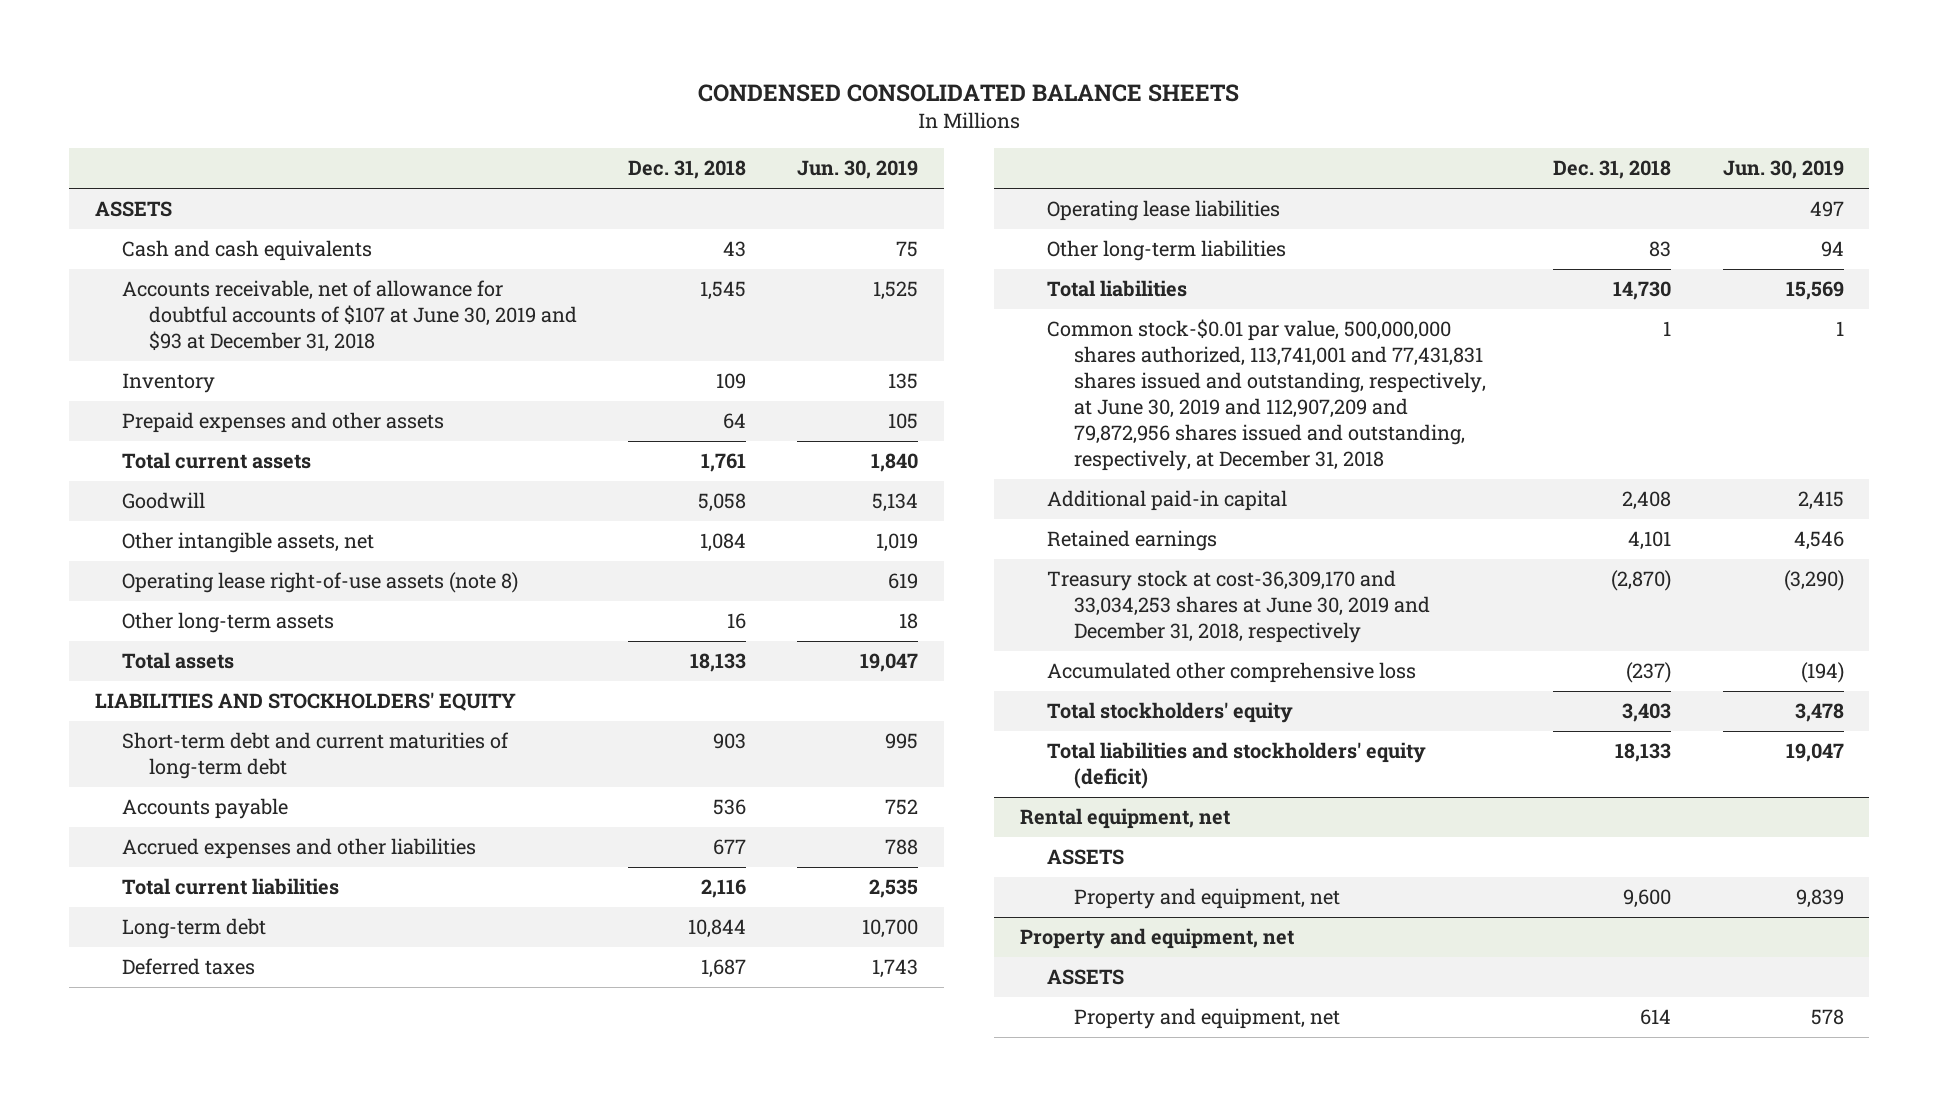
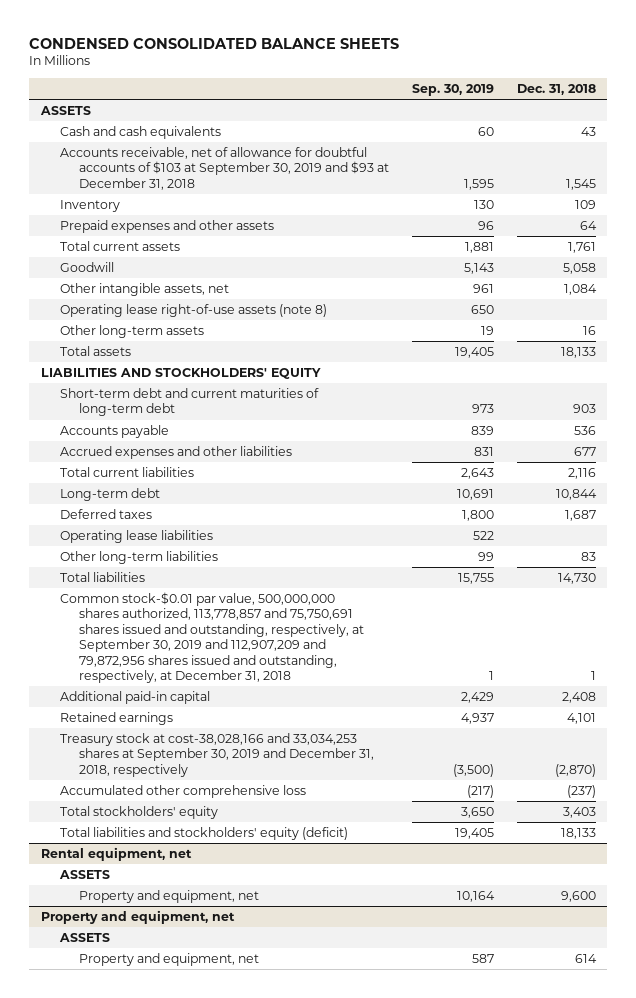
[797,160,919,180] Jun. 30, 2019 -> none
none -> [411,84,494,97] Sep. 30, 2019
[121,280,577,353] Accounts receivable, net of allowance for doubtful accounts of $107 at June 30, 2019 and $93 at December 31, 2018 -> [59,147,389,190] Accounts receivable, net of allowance for doubtful accounts of $103 at September 30, 2019 and $93 at December 31, 2018
[1046,319,1486,472] Common stock-$0.01 par value, 500,000,000 shares authorized, 113,741,001 and 77,431,831 shares issued and outstanding, respectively, at June 30, 2019 and 112,907,209 and 79,872,956 shares issued and outstanding, respectively, at December 31, 2018 -> [59,592,364,684] Common stock-$0.01 par value, 500,000,000 shares authorized, 113,778,857 and 75,750,691 shares issued and outstanding, respectively, at September 30, 2019 and 112,907,209 and 79,872,956 shares issued and outstanding, respectively, at December 31, 2018
[1046,570,1430,644] Treasury stock at cost-36,309,170 and 33,034,253 shares at June 30, 2019 and December 31, 2018, respectively -> [59,733,374,777] Treasury stock at cost-38,028,166 and 33,034,253 shares at September 30, 2019 and December 31, 2018, respectively

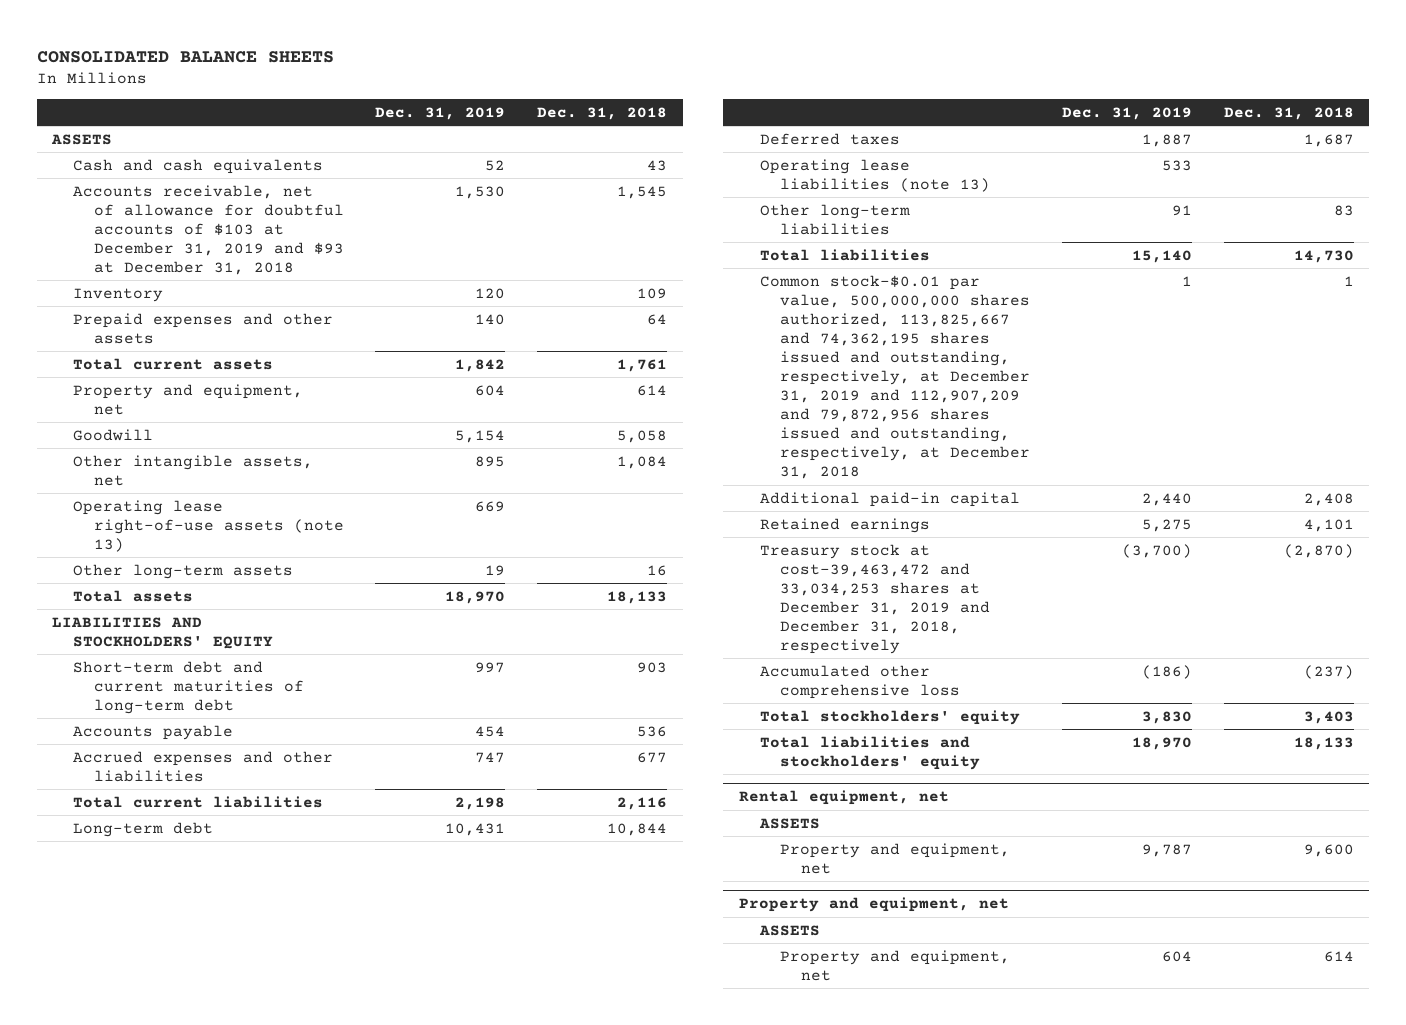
[29,37,400,49] CONDENSED CONSOLIDATED BALANCE SHEETS -> [36,50,334,63] CONSOLIDATED BALANCE SHEETS
[411,84,494,97] Sep. 30, 2019 -> none
none -> [375,107,506,121] Dec. 31, 2019
[59,147,389,190] Accounts receivable, net of allowance for doubtful accounts of $103 at September 30, 2019 and $93 at December 31, 2018 -> [73,184,344,275] Accounts receivable, net of allowance for doubtful accounts of $103 at December 31, 2019 and $93 at December 31, 2018
none -> [73,383,304,415] Property and equipment, net
[59,304,327,318] Operating lease right-of-use assets (note 8) -> [73,499,344,552] Operating lease right-of-use assets (note 13)
[59,530,213,544] Operating lease liabilities -> [759,158,991,192] Operating lease liabilities (note 13)
[59,592,364,684] Common stock-$0.01 par value, 500,000,000 shares authorized, 113,778,857 and 75,750,691 shares issued and outstanding, respectively, at September 30, 2019 and 112,907,209 and 79,872,956 shares issued and outstanding, respectively, at December 31, 2018 -> [759,274,1031,480] Common stock-$0.01 par value, 500,000,000 shares authorized, 113,825,667 and 74,362,195 shares issued and outstanding, respectively, at December 31, 2019 and 112,907,209 and 79,872,956 shares issued and outstanding, respectively, at December 31, 2018
[59,733,374,777] Treasury stock at cost-38,028,166 and 33,034,253 shares at September 30, 2019 and December 31, 2018, respectively -> [759,543,991,654] Treasury stock at cost-39,463,472 and 33,034,253 shares at December 31, 2019 and December 31, 2018, respectively
[59,827,348,841] Total liabilities and stockholders' equity (deficit) -> [759,735,981,770] Total liabilities and stockholders' equity

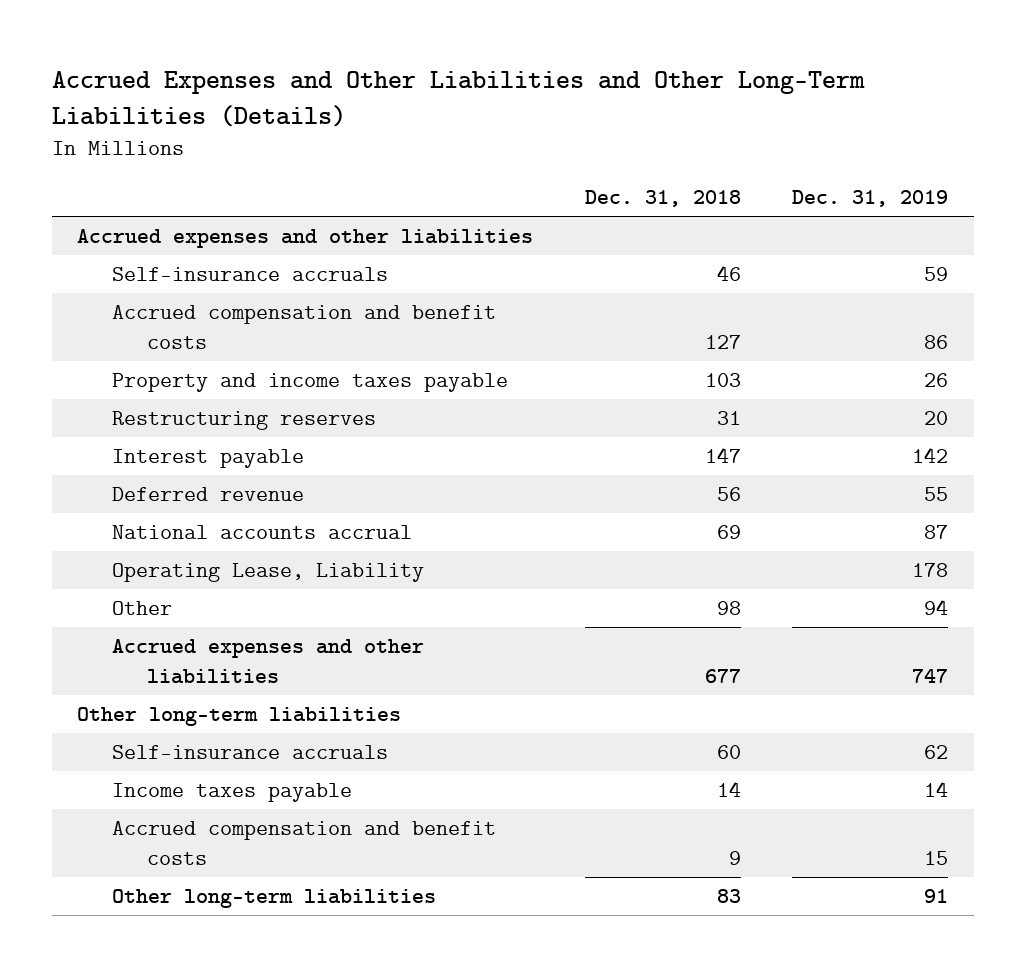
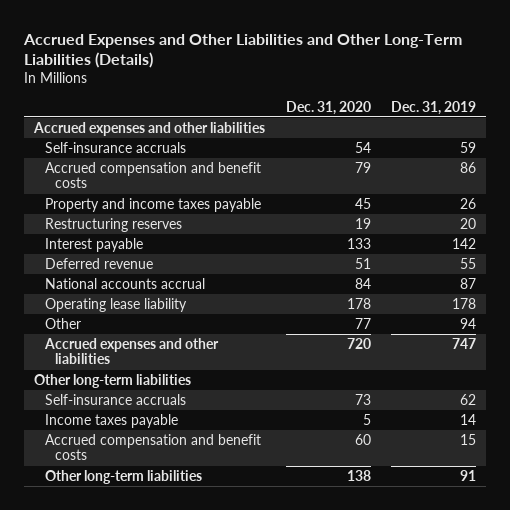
[584,190,741,208] Dec. 31, 2018 -> none
none -> [285,100,371,115] Dec. 31, 2020
[112,563,425,583] Operating Lease, Liability -> [44,297,187,312] Operating lease liability

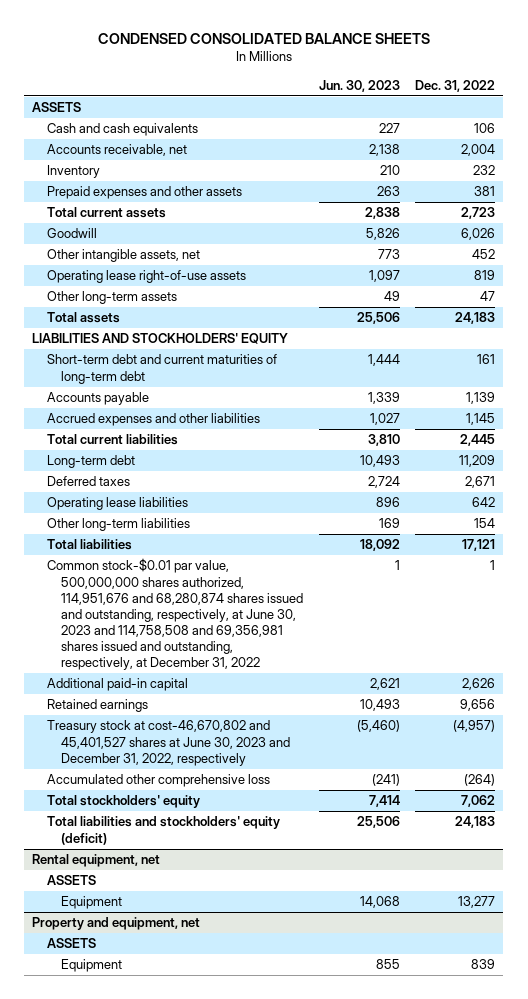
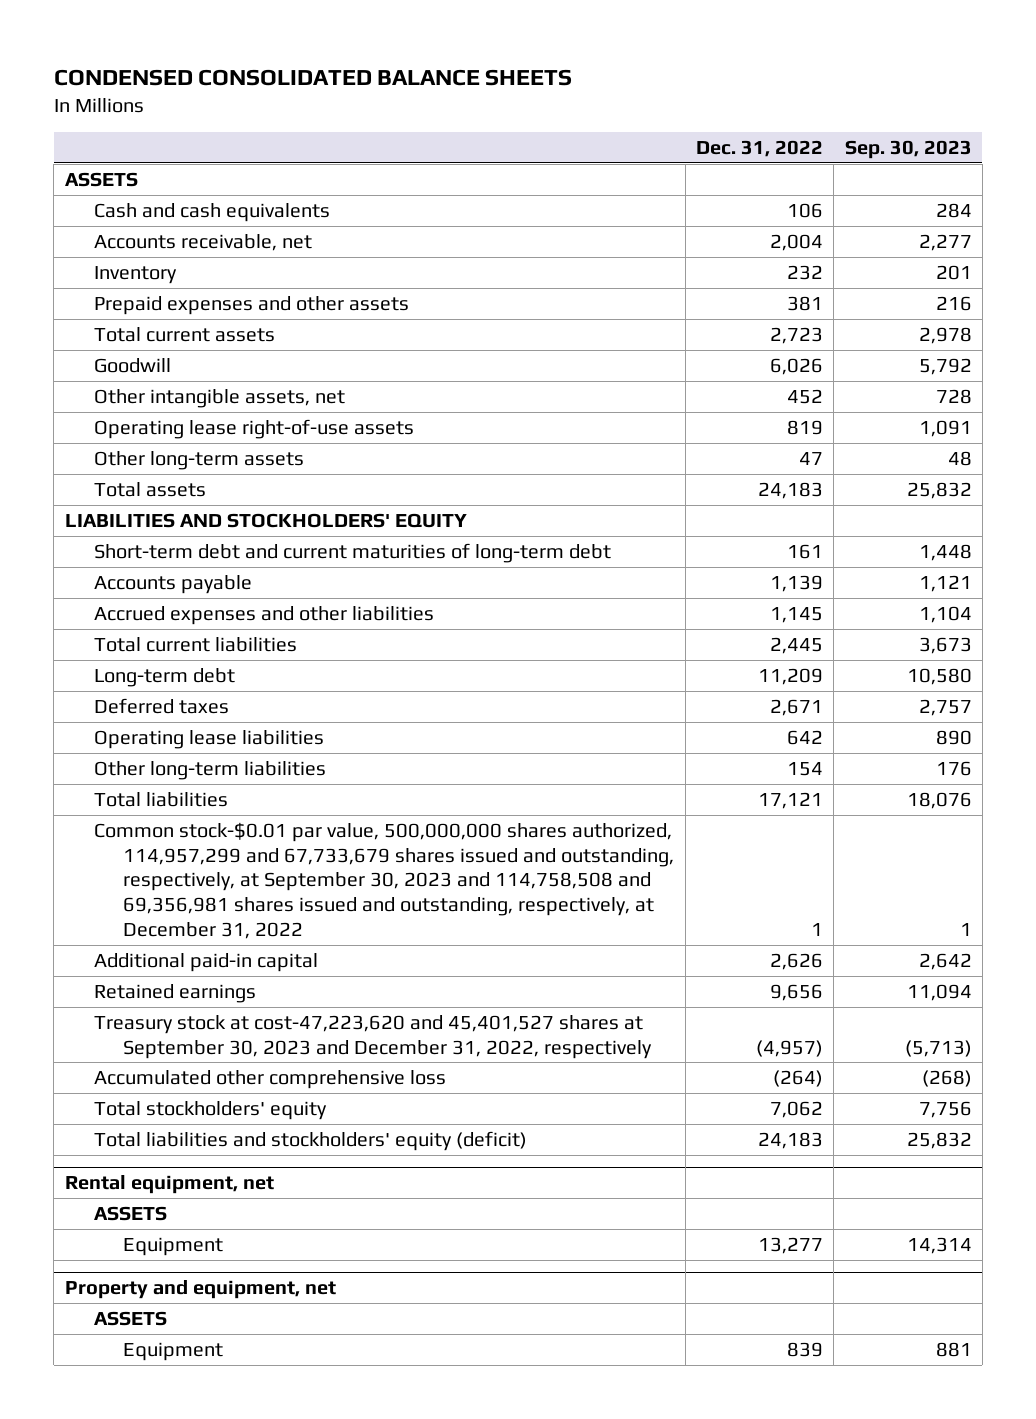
[318,79,400,92] Jun. 30, 2023 -> none
none -> [844,140,972,160] Sep. 30, 2023
[46,558,303,671] Common stock-$0.01 par value, 500,000,000 shares authorized, 114,951,676 and 68,280,874 shares issued and outstanding, respectively, at June 30, 2023 and 114,758,508 and 69,356,981 shares issued and outstanding, respectively, at December 31, 2022 -> [93,821,675,939] Common stock-$0.01 par value, 500,000,000 shares authorized, 114,957,299 and 67,733,679 shares issued and outstanding, respectively, at September 30, 2023 and 114,758,508 and 69,356,981 shares issued and outstanding, respectively, at December 31, 2022
[46,720,290,766] Treasury stock at cost-46,670,802 and 45,401,527 shares at June 30, 2023 and December 31, 2022, respectively -> [93,1014,653,1059] Treasury stock at cost-47,223,620 and 45,401,527 shares at September 30, 2023 and December 31, 2022, respectively

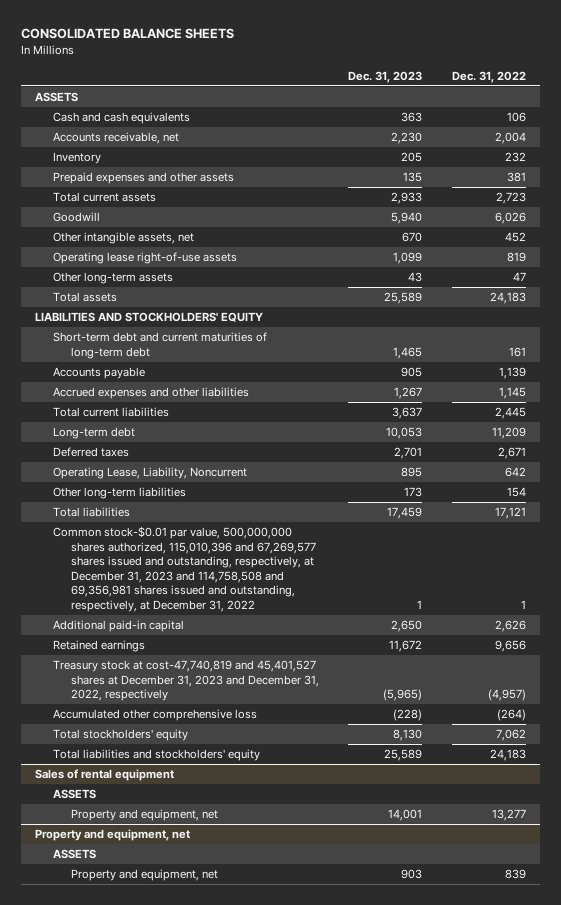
[53,68,572,86] CONDENSED CONSOLIDATED BALANCE SHEETS -> [20,28,234,40] CONSOLIDATED BALANCE SHEETS
[844,140,972,160] Sep. 30, 2023 -> none
none -> [348,70,423,83] Dec. 31, 2023
[93,729,324,749] Operating lease liabilities -> [52,467,247,480] Operating Lease, Liability, Noncurrent
[93,821,675,939] Common stock-$0.01 par value, 500,000,000 shares authorized, 114,957,299 and 67,733,679 shares issued and outstanding, respectively, at September 30, 2023 and 114,758,508 and 69,356,981 shares issued and outstanding, respectively, at December 31, 2022 -> [52,526,316,612] Common stock-$0.01 par value, 500,000,000 shares authorized, 115,010,396 and 67,269,577 shares issued and outstanding, respectively, at December 31, 2023 and 114,758,508 and 69,356,981 shares issued and outstanding, respectively, at December 31, 2022
[93,1014,653,1059] Treasury stock at cost-47,223,620 and 45,401,527 shares at September 30, 2023 and December 31, 2022, respectively -> [52,660,319,702] Treasury stock at cost-47,740,819 and 45,401,527 shares at December 31, 2023 and December 31, 2022, respectively
[93,1130,527,1151] Total liabilities and stockholders' equity (deficit) -> [52,749,260,762] Total liabilities and stockholders' equity
[64,1175,274,1195] Rental equipment, net -> [35,769,175,782] Sales of rental equipment
[123,1236,224,1256] Equipment -> [70,809,218,822] Property and equipment, net
[123,1341,224,1361] Equipment -> [70,869,218,882] Property and equipment, net

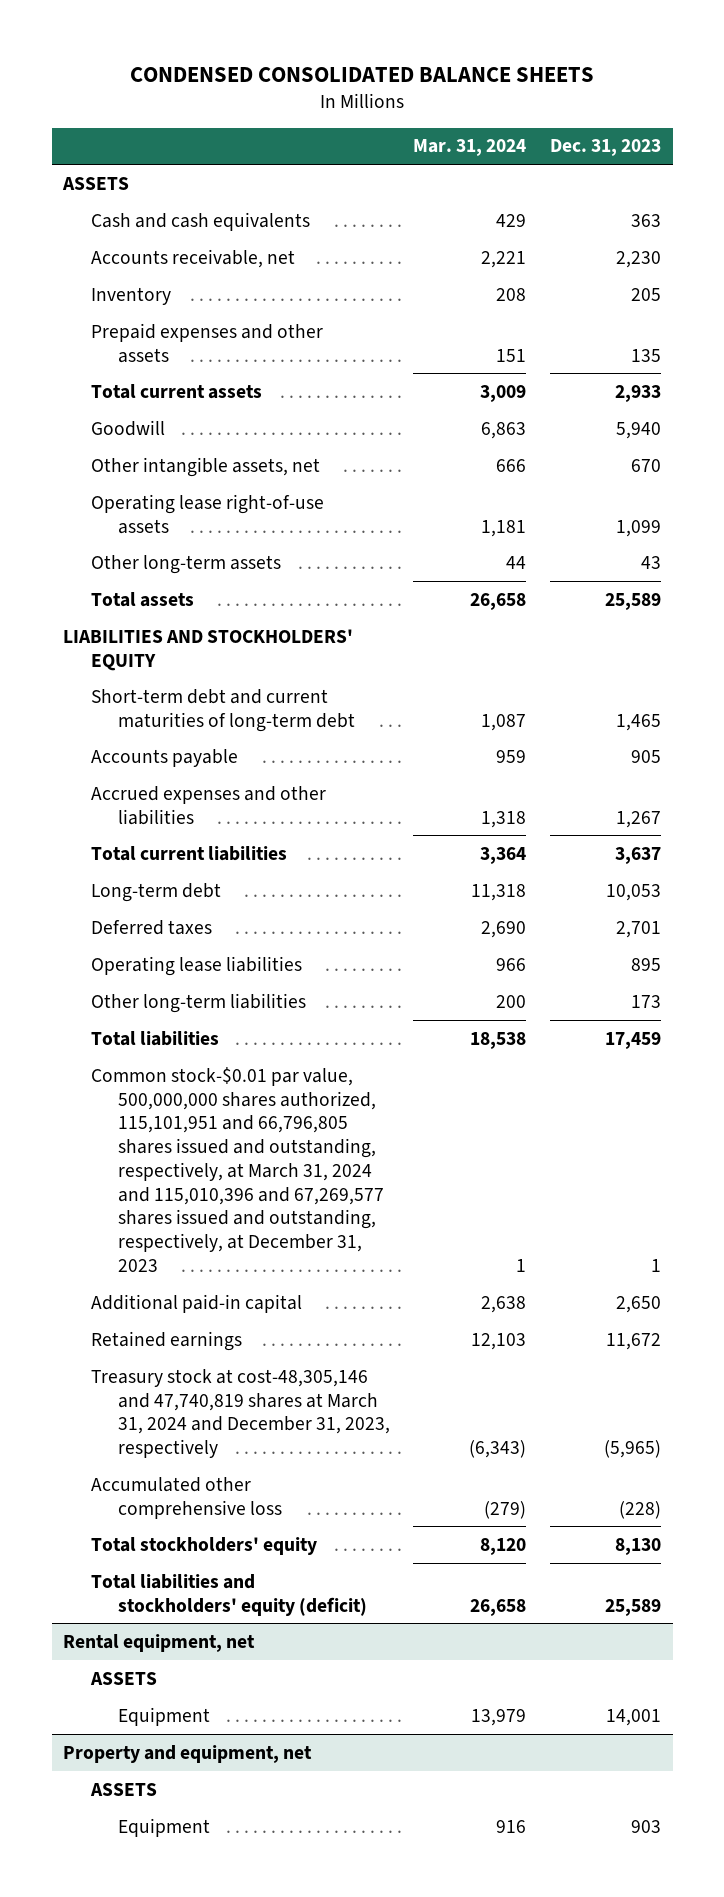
[20,28,234,40] CONSOLIDATED BALANCE SHEETS -> [130,66,595,82] CONDENSED CONSOLIDATED BALANCE SHEETS
[451,70,526,83] Dec. 31, 2022 -> none
none -> [413,139,527,157] Mar. 31, 2024
[52,467,247,480] Operating Lease, Liability, Noncurrent -> [90,955,302,976] Operating lease liabilities
[52,526,316,612] Common stock-$0.01 par value, 500,000,000 shares authorized, 115,010,396 and 67,269,577 shares issued and outstanding, respectively, at December 31, 2023 and 114,758,508 and 69,356,981 shares issued and outstanding, respectively, at December 31, 2022 -> [90,1066,384,1272] Common stock-$0.01 par value, 500,000,000 shares authorized, 115,101,951 and 66,796,805 shares issued and outstanding, respectively, at March 31, 2024 and 115,010,396 and 67,269,577 shares issued and outstanding, respectively, at December 31, 2023
[52,660,319,702] Treasury stock at cost-47,740,819 and 45,401,527 shares at December 31, 2023 and December 31, 2022, respectively -> [90,1368,390,1459] Treasury stock at cost-48,305,146 and 47,740,819 shares at March 31, 2024 and December 31, 2023, respectively
[52,749,260,762] Total liabilities and stockholders' equity -> [90,1573,367,1616] Total liabilities and stockholders' equity (deficit)
[35,769,175,782] Sales of rental equipment -> [63,1633,256,1652] Rental equipment, net
[70,809,218,822] Property and equipment, net -> [117,1706,210,1726] Equipment
[70,869,218,882] Property and equipment, net -> [117,1817,210,1837] Equipment

